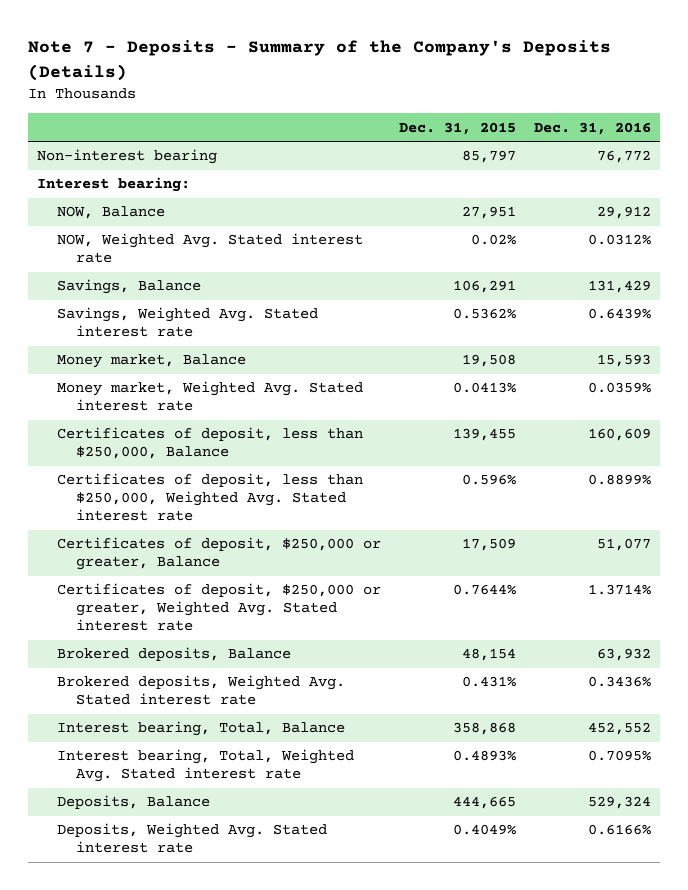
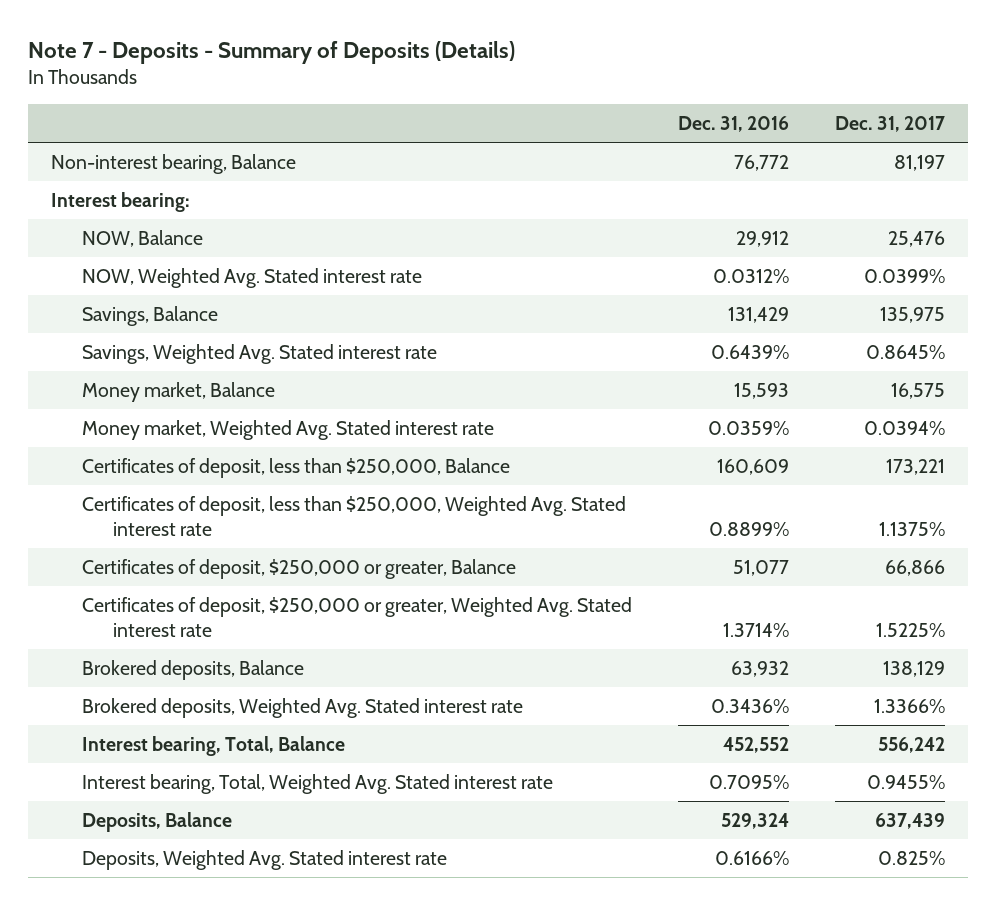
[28,40,612,81] Note 7 - Deposits - Summary of the Company's Deposits (Details) -> [28,41,516,65] Note 7 - Deposits - Summary of Deposits (Details)
[398,121,516,135] Dec. 31, 2015 -> none
none -> [834,115,945,132] Dec. 31, 2017
[37,149,218,165] Non-interest bearing -> [51,153,297,174] Non-interest bearing, Balance

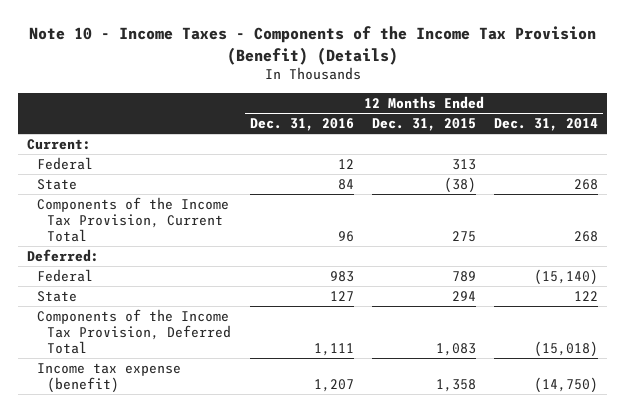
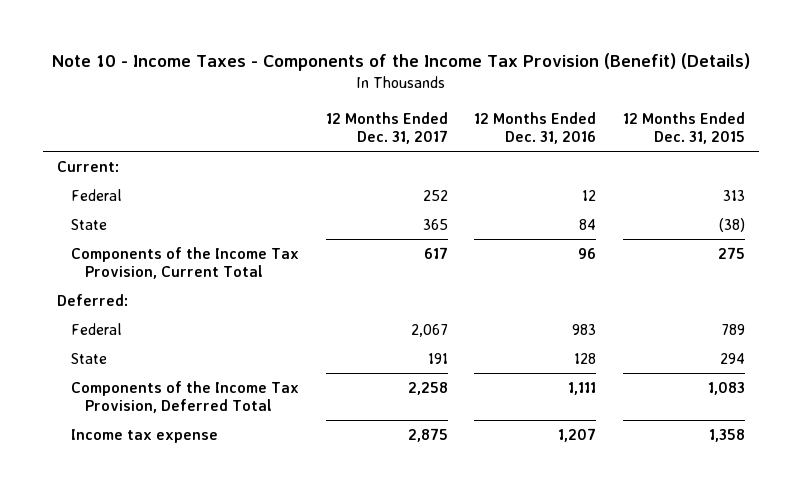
[494,117,599,131] Dec. 31, 2014 -> none
none -> [325,111,448,144] 12 Months Ended Dec. 31, 2017
[329,290,354,301] 127 -> [574,352,597,364] 128
[37,362,182,393] Income tax expense (benefit) -> [70,428,218,443] Income tax expense

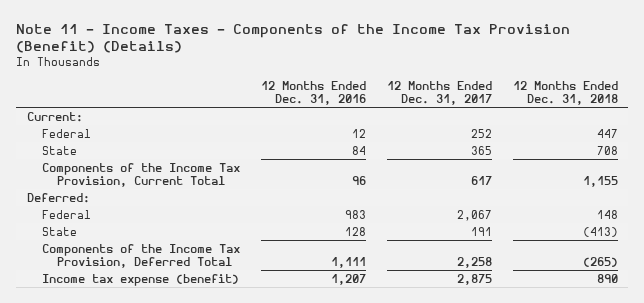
[52,53,751,72] Note 10 - Income Taxes - Components of the Income Tax Provision (Benefit) (Details) -> [16,23,571,54] Note 11 - Income Taxes - Components of the Income Tax Provision (Benefit) (Details)
[623,111,746,144] 12 Months Ended Dec. 31, 2015 -> none
none -> [512,80,618,105] 12 Months Ended Dec. 31, 2018
[70,428,218,443] Income tax expense -> [41,273,239,286] Income tax expense (benefit)

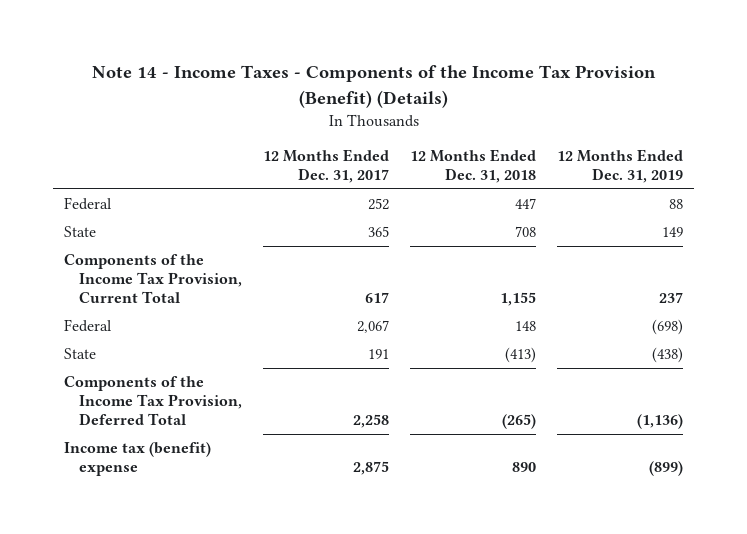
[16,23,571,54] Note 11 - Income Taxes - Components of the Income Tax Provision (Benefit) (Details) -> [91,65,656,108] Note 14 - Income Taxes - Components of the Income Tax Provision (Benefit) (Details)
[260,80,366,105] 12 Months Ended Dec. 31, 2016 -> none
none -> [557,149,684,184] 12 Months Ended Dec. 31, 2019
[26,111,83,122] Current: -> none
[26,192,90,203] Deferred: -> none
[41,273,239,286] Income tax expense (benefit) -> [63,442,211,477] Income tax (benefit) expense

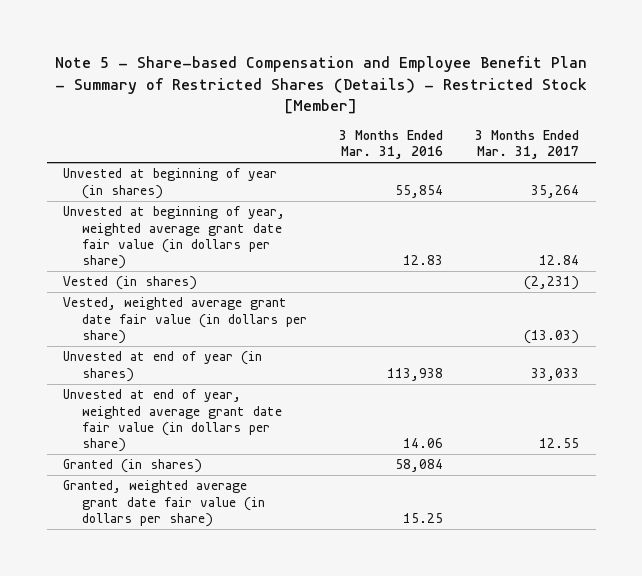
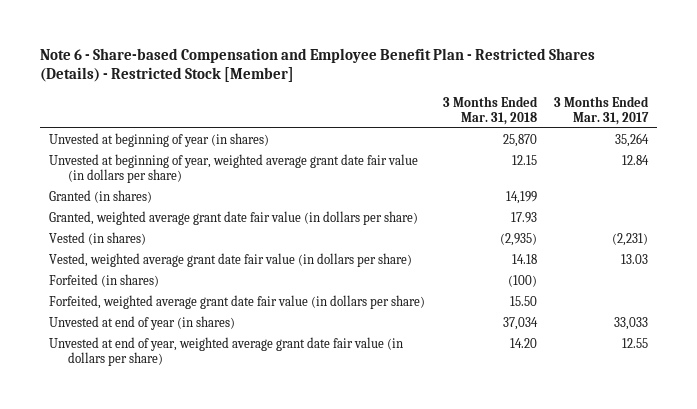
[55,56,588,114] Note 5 - Share-based Compensation and Employee Benefit Plan - Summary of Restricted Shares (Details) - Restricted Stock [Member] -> [40,47,596,83] Note 6 - Share-based Compensation and Employee Benefit Plan - Restricted Shares (Details) - Restricted Stock [Member]
[338,130,443,160] 3 Months Ended Mar. 31, 2016 -> none
none -> [442,95,538,125] 3 Months Ended Mar. 31, 2018
[63,459,203,474] Granted (in shares) -> [48,189,152,203] Granted (in shares)
[63,480,265,527] Granted, weighted average grant date fair value (in dollars per share) -> [48,210,418,225] Granted, weighted average grant date fair value (in dollars per share)
[524,329,580,344] (13.03) -> [621,253,649,264] 13.03
none -> [48,273,159,287] Forfeited (in shares)
none -> [48,294,425,309] Forfeited, weighted average grant date fair value (in dollars per share)

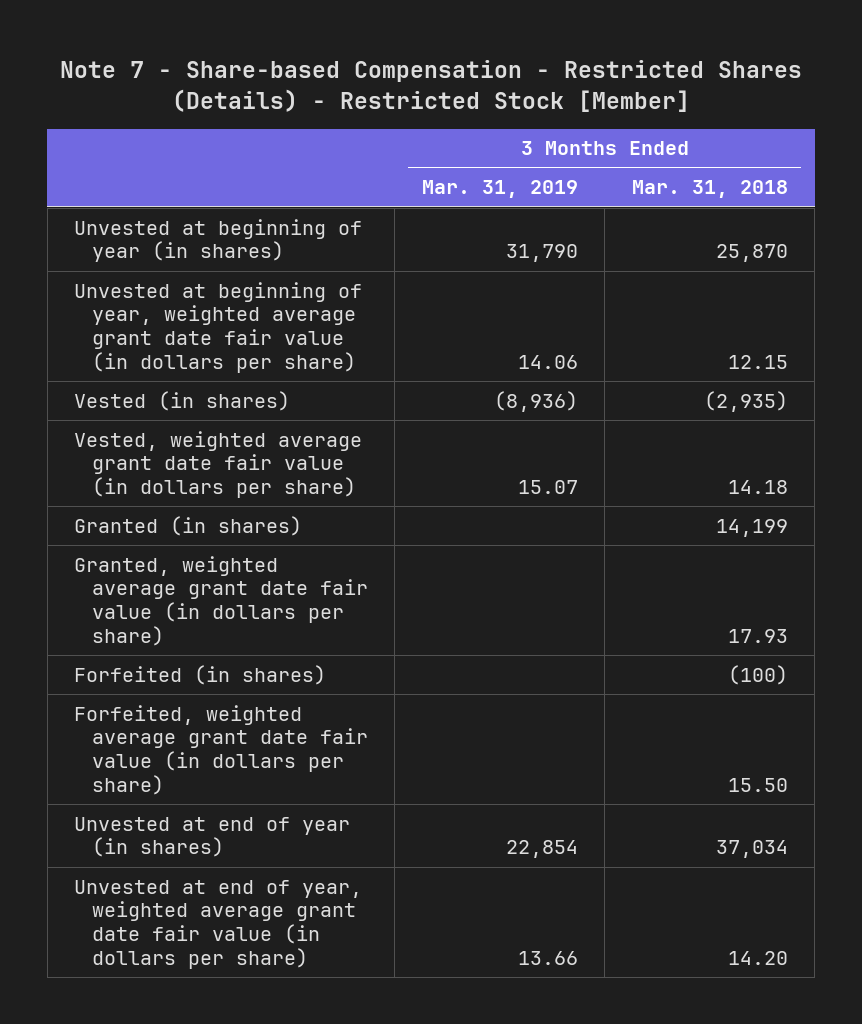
[40,47,596,83] Note 6 - Share-based Compensation and Employee Benefit Plan - Restricted Shares (Details) - Restricted Stock [Member] -> [60,60,803,112] Note 7 - Share-based Compensation - Restricted Shares (Details) - Restricted Stock [Member]
[554,95,650,125] 3 Months Ended Mar. 31, 2017 -> none
none -> [421,180,578,199] Mar. 31, 2019
[48,189,152,203] Granted (in shares) -> [74,515,303,536] Granted (in shares)
[48,210,418,225] Granted, weighted average grant date fair value (in dollars per share) -> [74,555,368,646] Granted, weighted average grant date fair value (in dollars per share)

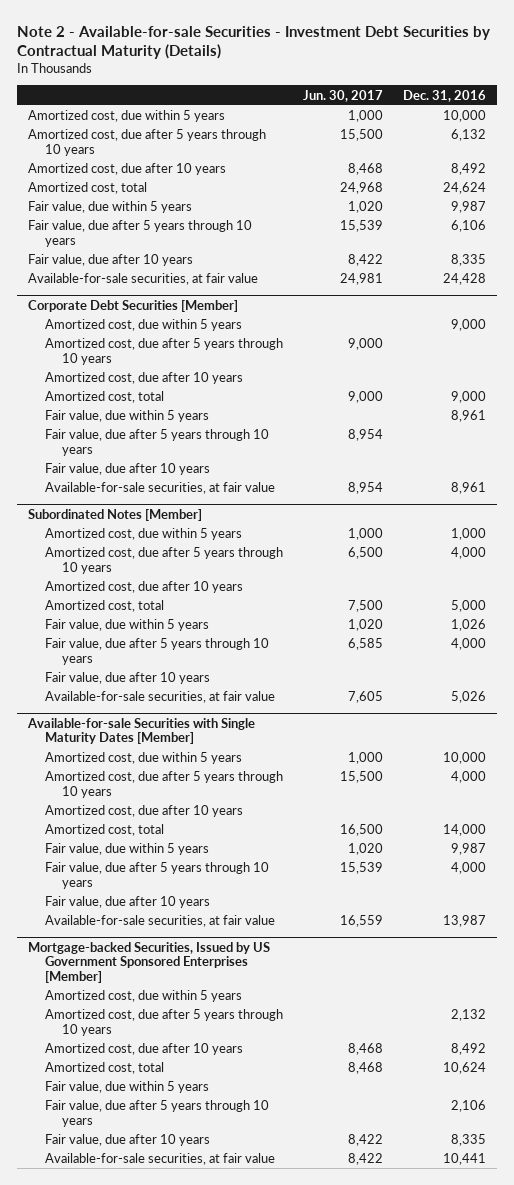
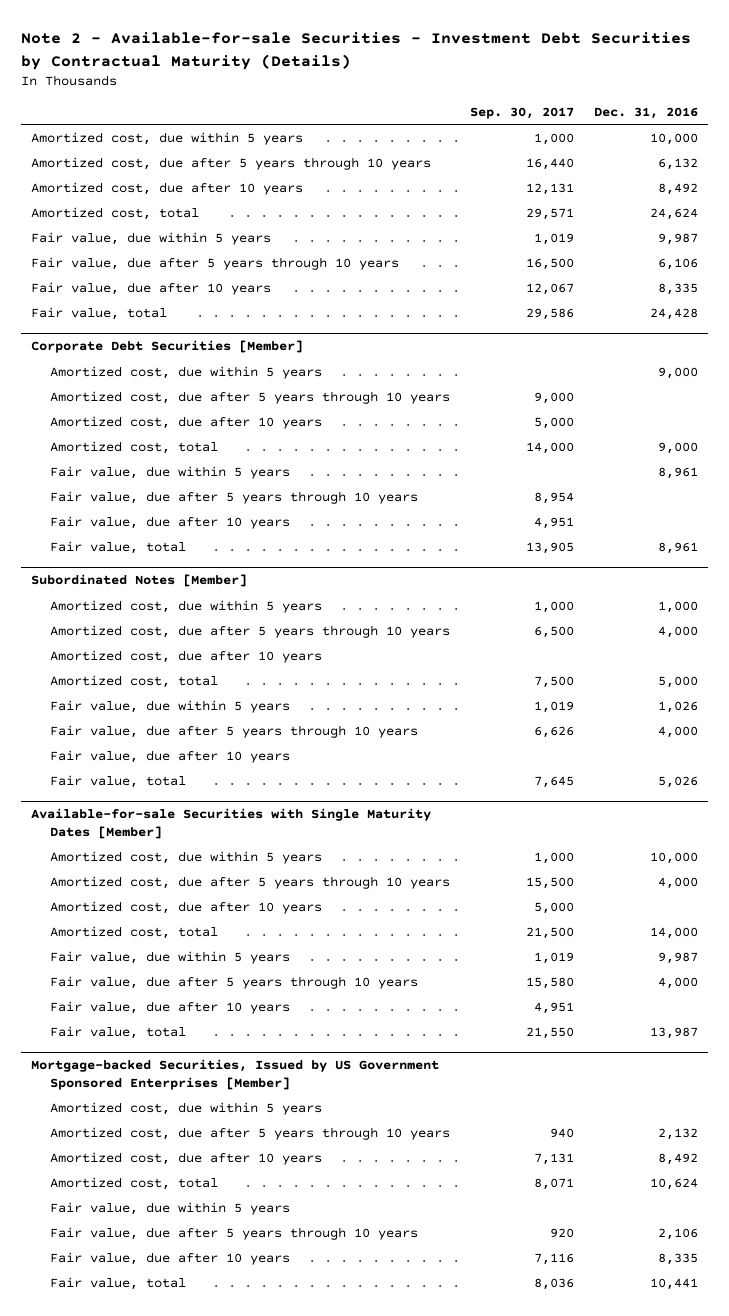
[303,89,384,102] Jun. 30, 2017 -> none
none -> [469,106,574,119] Sep. 30, 2017
[27,273,258,286] Available-for-sale securities, at fair value -> [31,306,168,320] Fair value, total
[44,482,275,495] Available-for-sale securities, at fair value -> [49,540,186,554] Fair value, total
[44,691,275,704] Available-for-sale securities, at fair value -> [49,774,186,788] Fair value, total
[44,915,275,928] Available-for-sale securities, at fair value -> [49,1025,186,1039] Fair value, total
[44,1153,275,1166] Available-for-sale securities, at fair value -> [49,1276,186,1290] Fair value, total

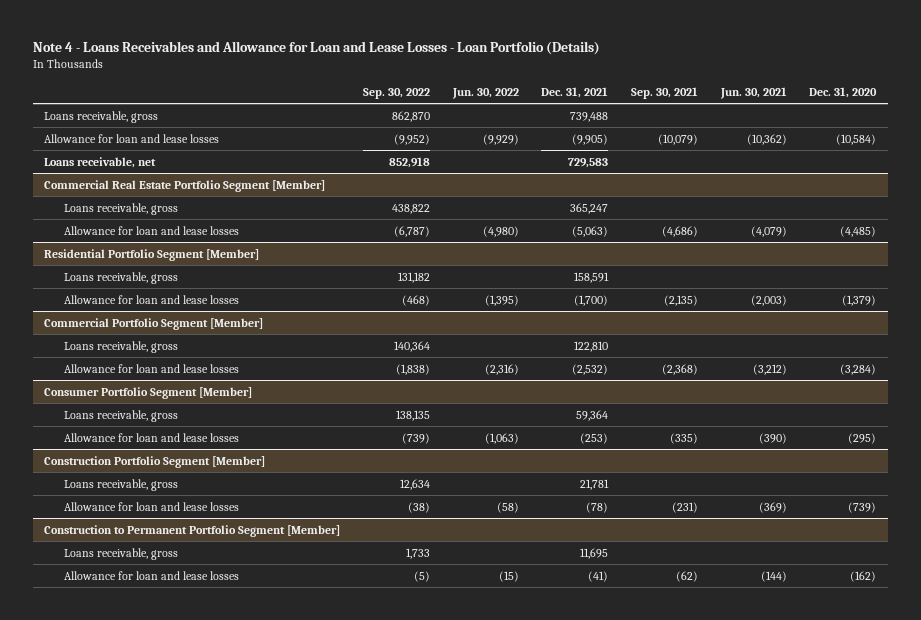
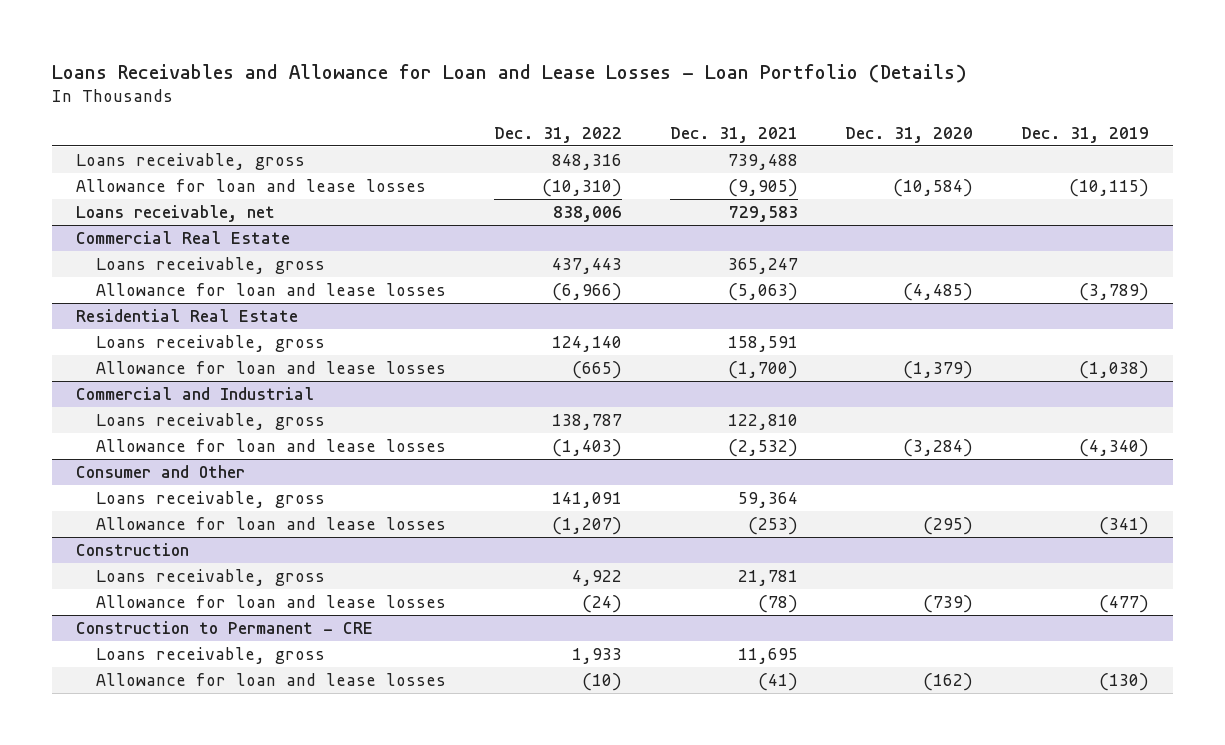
[32,40,600,55] Note 4 - Loans Receivables and Allowance for Loan and Lease Losses - Loan Portfolio (Details) -> [51,63,967,83] Loans Receivables and Allowance for Loan and Lease Losses - Loan Portfolio (Details)
[362,88,430,100] Sep. 30, 2022 -> none
[451,88,519,100] Jun. 30, 2022 -> none
[631,87,699,100] Sep. 30, 2021 -> none
[719,87,787,100] Jun. 30, 2021 -> none
none -> [494,126,623,143] Dec. 31, 2022
none -> [1020,126,1149,143] Dec. 31, 2019
[44,179,326,192] Commercial Real Estate Portfolio Segment [Member] -> [75,231,290,245] Commercial Real Estate
[44,248,260,261] Residential Portfolio Segment [Member] -> [75,309,298,323] Residential Real Estate
[44,317,264,330] Commercial Portfolio Segment [Member] -> [75,387,314,401] Commercial and Industrial
[44,386,253,399] Consumer Portfolio Segment [Member] -> [75,465,245,479] Consumer and Other
[44,455,266,468] Construction Portfolio Segment [Member] -> [75,543,189,557] Construction
[44,524,341,537] Construction to Permanent Portfolio Segment [Member] -> [75,621,373,635] Construction to Permanent - CRE

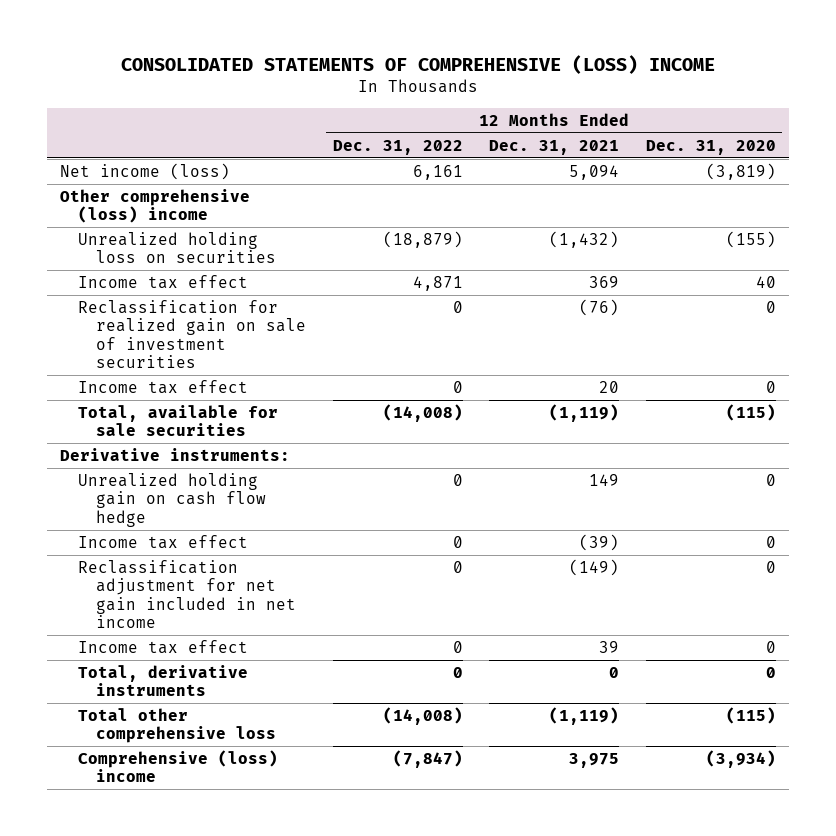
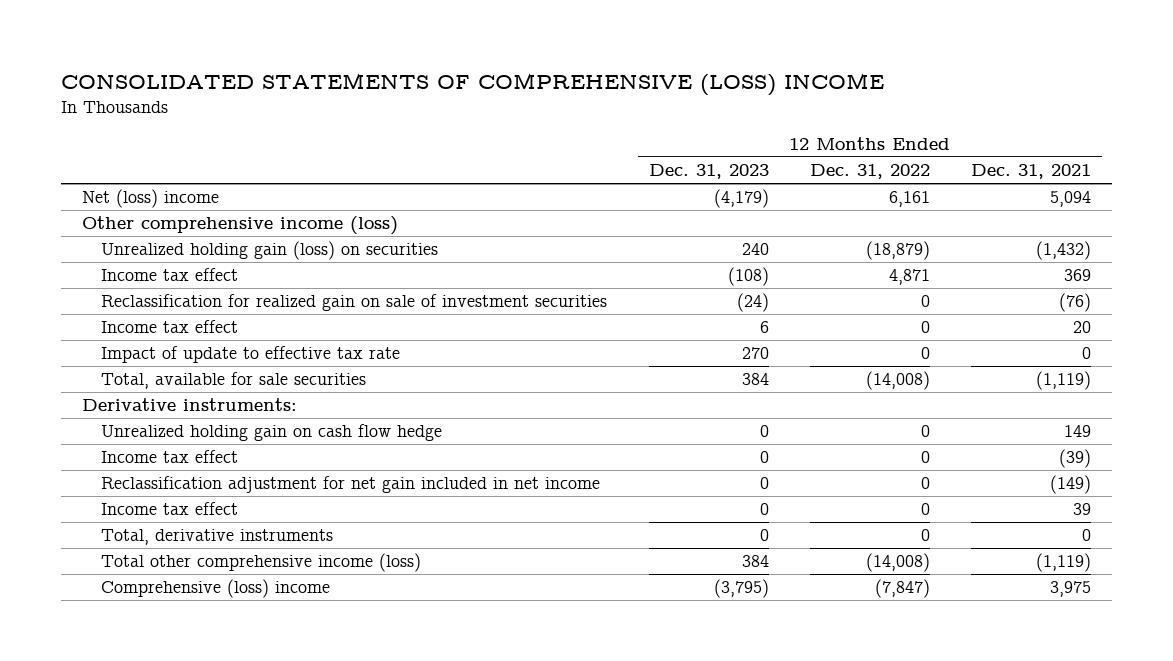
[645,139,776,155] Dec. 31, 2020 -> none
none -> [648,164,769,180] Dec. 31, 2023
[60,162,231,180] Net income (loss) -> [82,189,220,209] Net (loss) income
[60,188,251,224] Other comprehensive (loss) income -> [82,216,399,236] Other comprehensive income (loss)
[78,231,277,264] Unrealized holding loss on securities -> [101,241,439,261] Unrealized holding gain (loss) on securities
none -> [101,346,401,364] Impact of update to effective tax rate
[78,707,277,744] Total other comprehensive loss -> [101,553,422,573] Total other comprehensive income (loss)

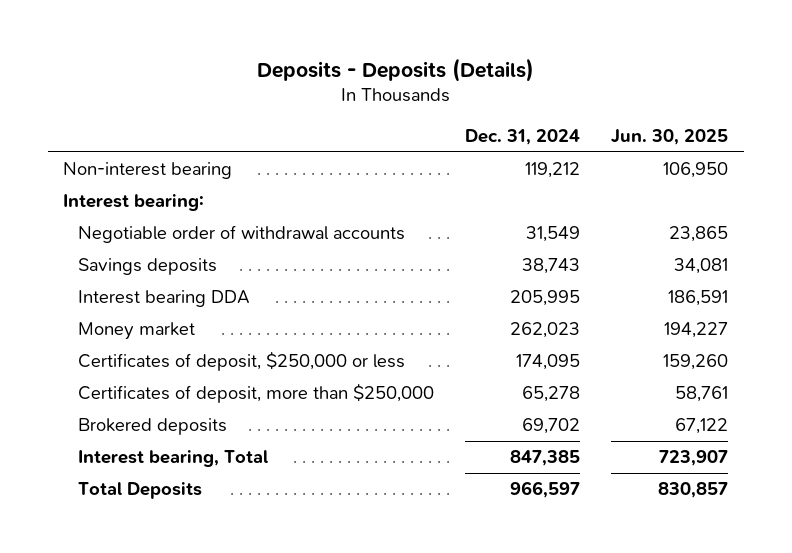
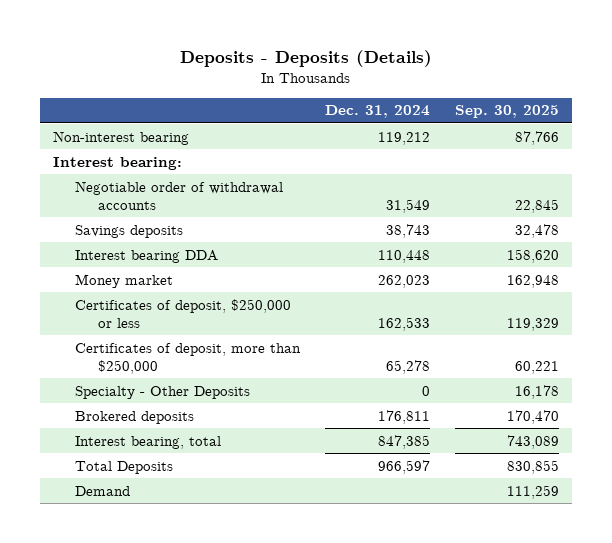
[611,128,729,145] Jun. 30, 2025 -> none
none -> [455,105,560,119] Sep. 30, 2025
[510,290,581,307] 205,995 -> [378,249,431,263] 110,448
[516,354,581,371] 174,095 -> [378,316,431,331] 162,533
none -> [75,385,251,399] Specialty - Other Deposits
[522,418,581,435] 69,702 -> [378,409,431,424] 176,811
[78,450,269,468] Interest bearing, Total -> [75,435,222,449] Interest bearing, total
none -> [75,485,131,496] Demand

